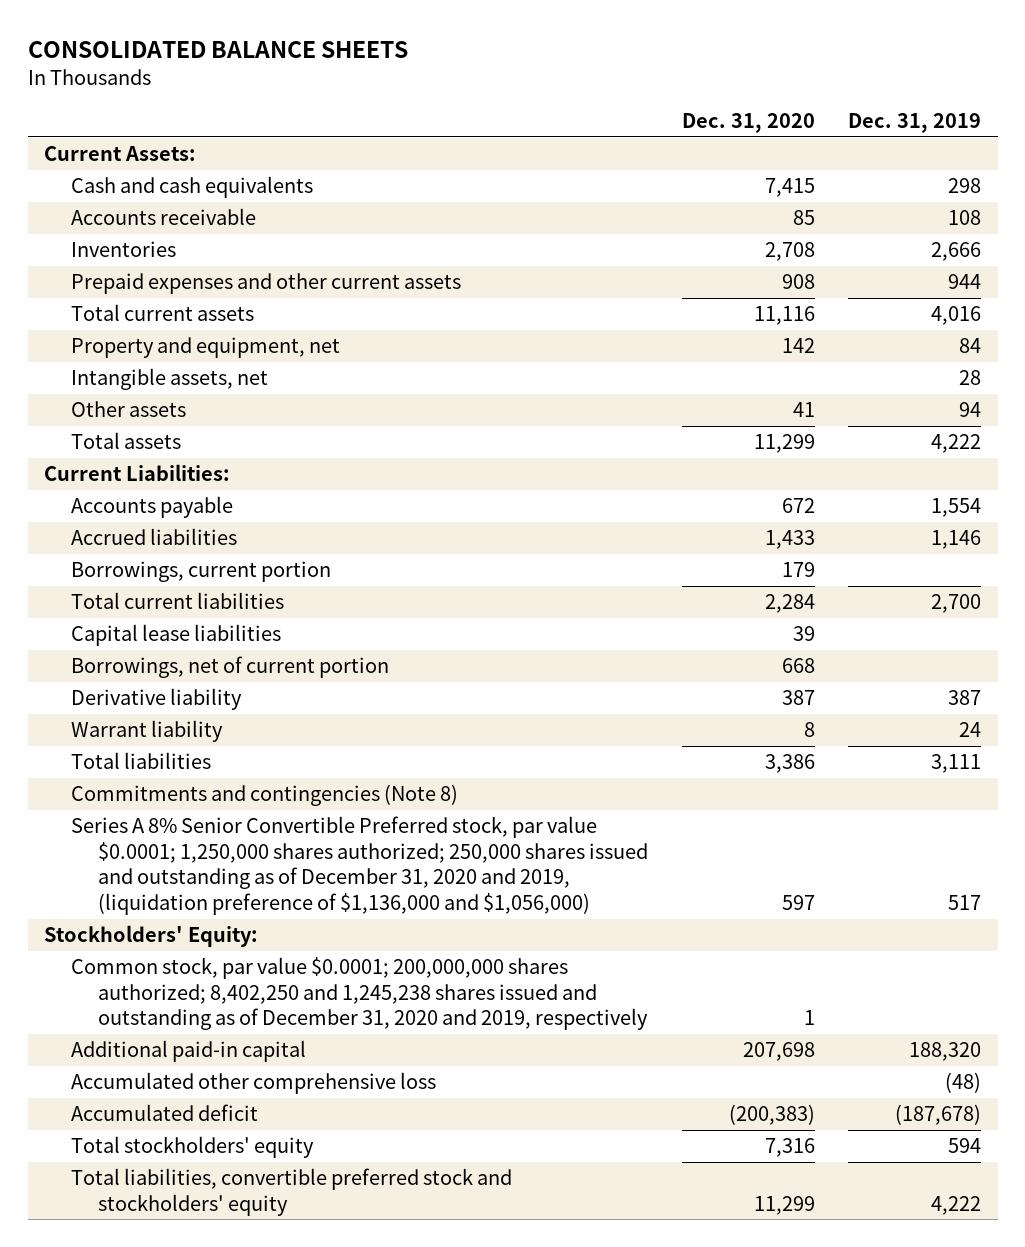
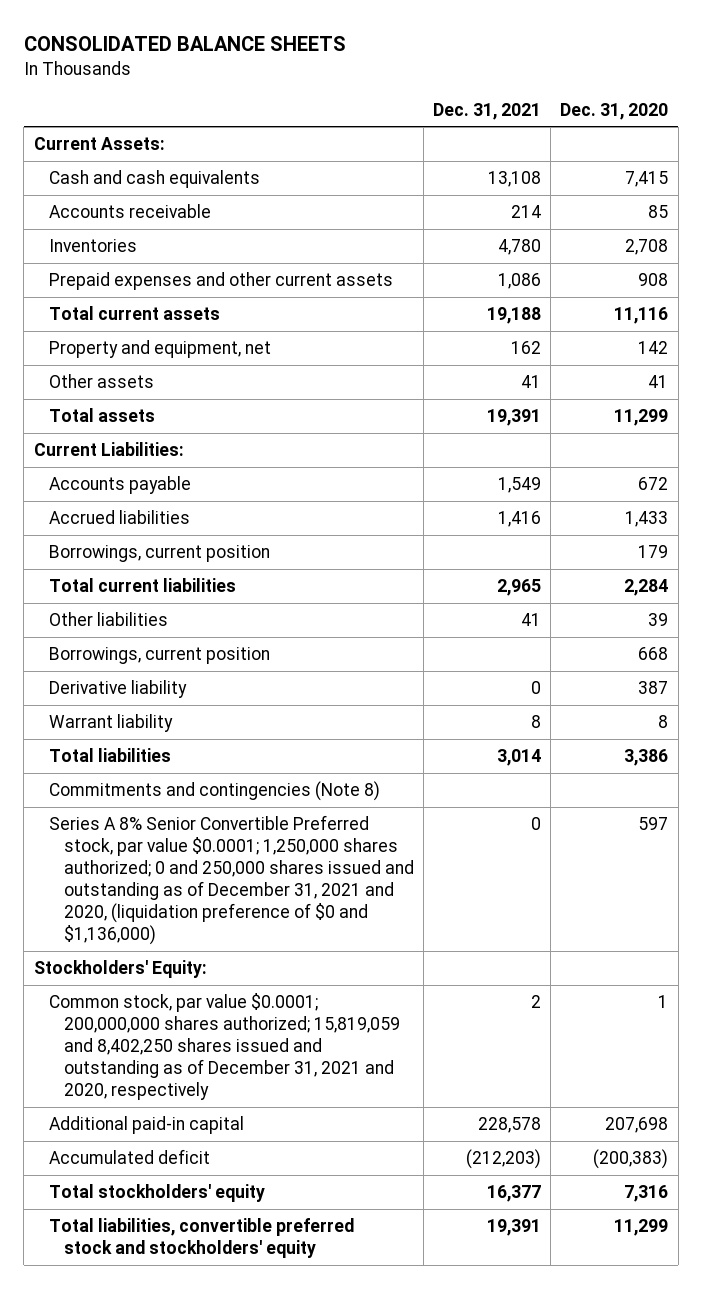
[847,113,981,134] Dec. 31, 2019 -> none
none -> [433,102,542,120] Dec. 31, 2021
[71,368,269,391] Intangible assets, net -> none
[71,561,332,583] Borrowings, current portion -> [48,545,270,563] Borrowings, current position
[71,624,282,647] Capital lease liabilities -> none
none -> [48,612,168,627] Other liabilities
[71,656,390,679] Borrowings, net of current portion -> [48,647,270,665] Borrowings, current position
[71,816,649,915] Series A 8% Senior Convertible Preferred stock, par value $0.0001; 1,250,000 shares authorized; 250,000 shares issued and outstanding as of December 31, 2020 and 2019, (liquidation preference of $1,136,000 and $1,056,000) -> [48,815,414,946] Series A 8% Senior Convertible Preferred stock, par value $0.0001; 1,250,000 shares authorized; 0 and 250,000 shares issued and outstanding as of December 31, 2021 and 2020, (liquidation preference of $0 and $1,136,000)
[71,957,649,1031] Common stock, par value $0.0001; 200,000,000 shares authorized; 8,402,250 and 1,245,238 shares issued and outstanding as of December 31, 2020 and 2019, respectively -> [48,993,400,1101] Common stock, par value $0.0001; 200,000,000 shares authorized; 15,819,059 and 8,402,250 shares issued and outstanding as of December 31, 2021 and 2020, respectively
[71,1072,437,1095] Accumulated other comprehensive loss -> none

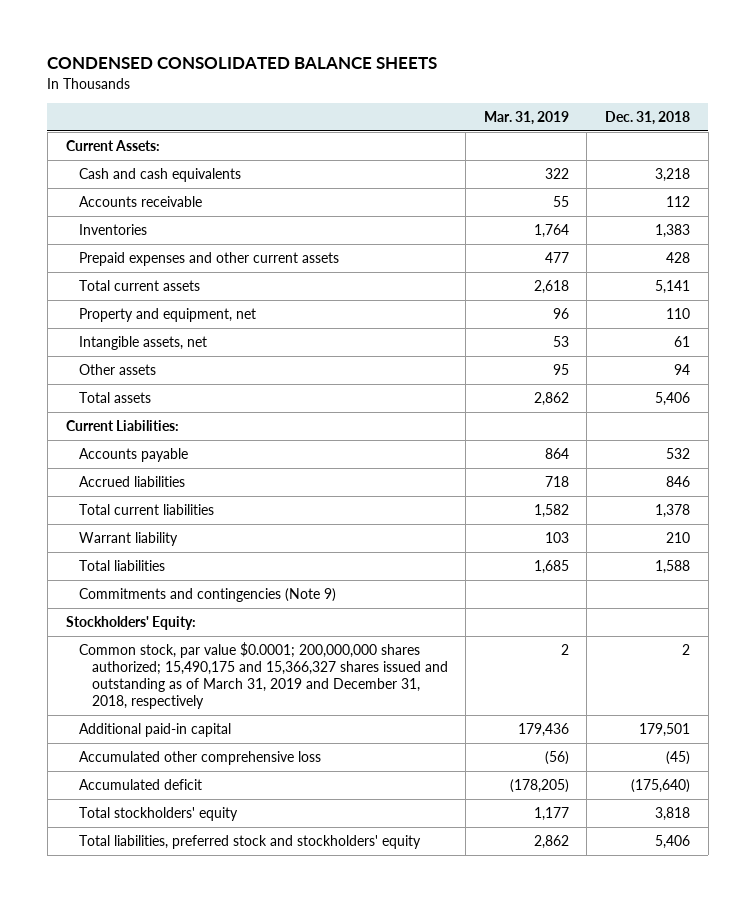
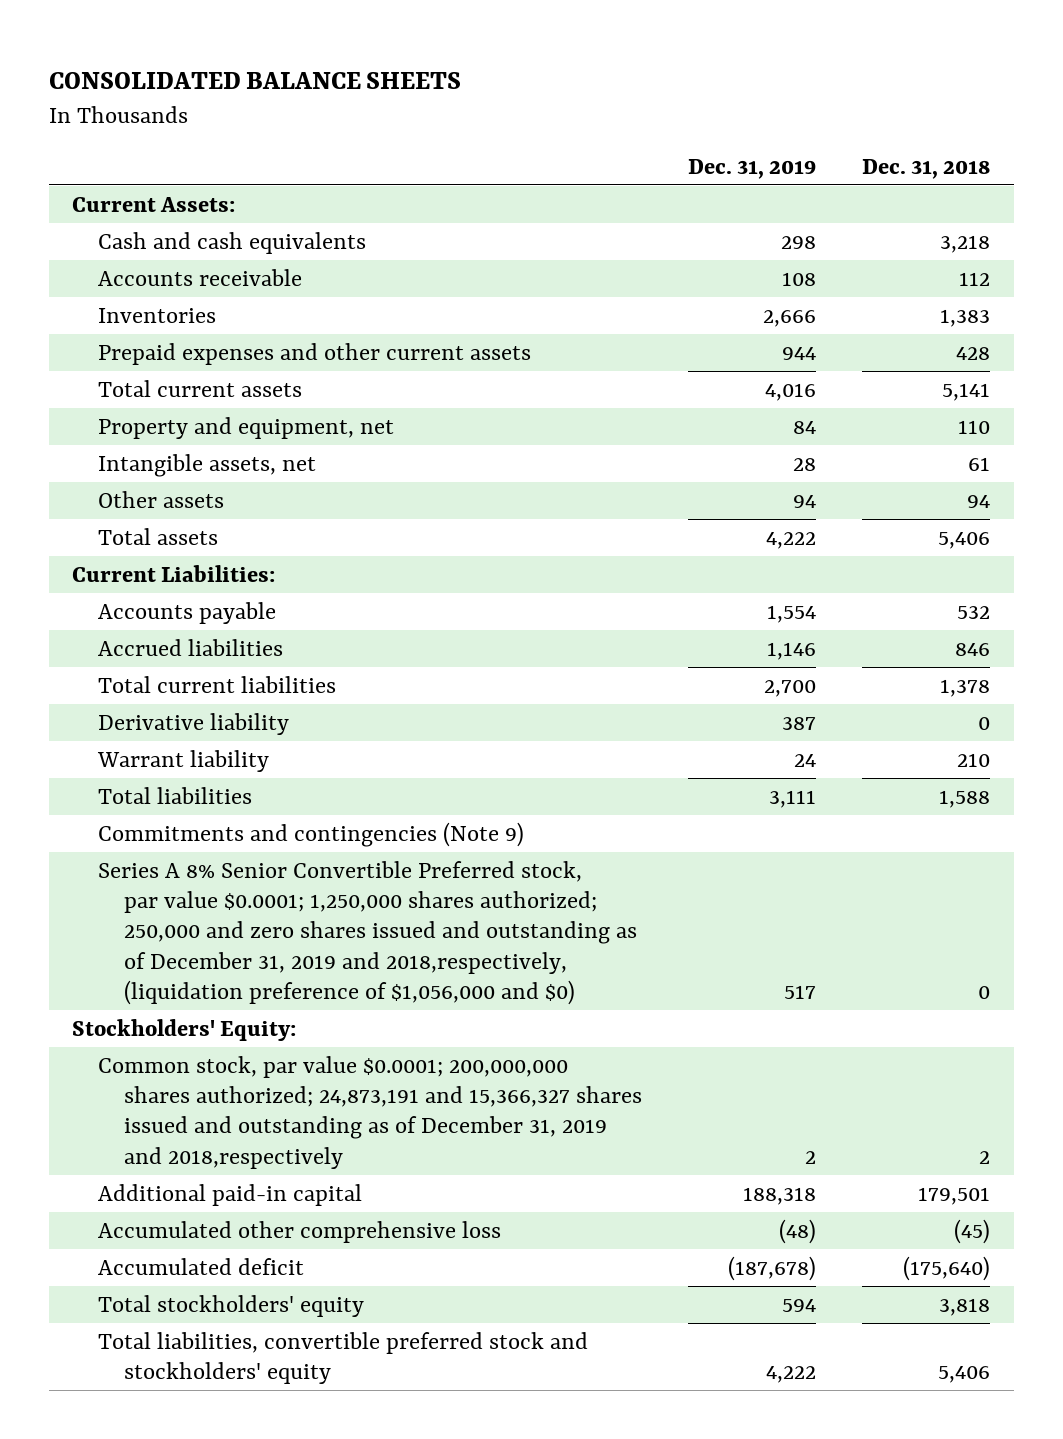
[47,57,438,70] CONDENSED CONSOLIDATED BALANCE SHEETS -> [49,71,462,89] CONSOLIDATED BALANCE SHEETS
[483,110,569,125] Mar. 31, 2019 -> none
none -> [688,158,817,179] Dec. 31, 2019
none -> [98,712,290,735] Derivative liability
none -> [98,860,638,1005] Series A 8% Senior Convertible Preferred stock, par value $0.0001; 1,250,000 shares authorized; 250,000 and zero shares issued and outstanding as of December 31, 2019 and 2018,respectively, (liquidation preference of $1,056,000 and $0)
[78,642,448,710] Common stock, par value $0.0001; 200,000,000 shares authorized; 15,490,175 and 15,366,327 shares issued and outstanding as of March 31, 2019 and December 31, 2018, respectively -> [98,1055,643,1169] Common stock, par value $0.0001; 200,000,000 shares authorized; 24,873,191 and 15,366,327 shares issued and outstanding as of December 31, 2019 and 2018,respectively
[78,835,421,850] Total liabilities, preferred stock and stockholders' equity -> [98,1331,589,1384] Total liabilities, convertible preferred stock and stockholders' equity

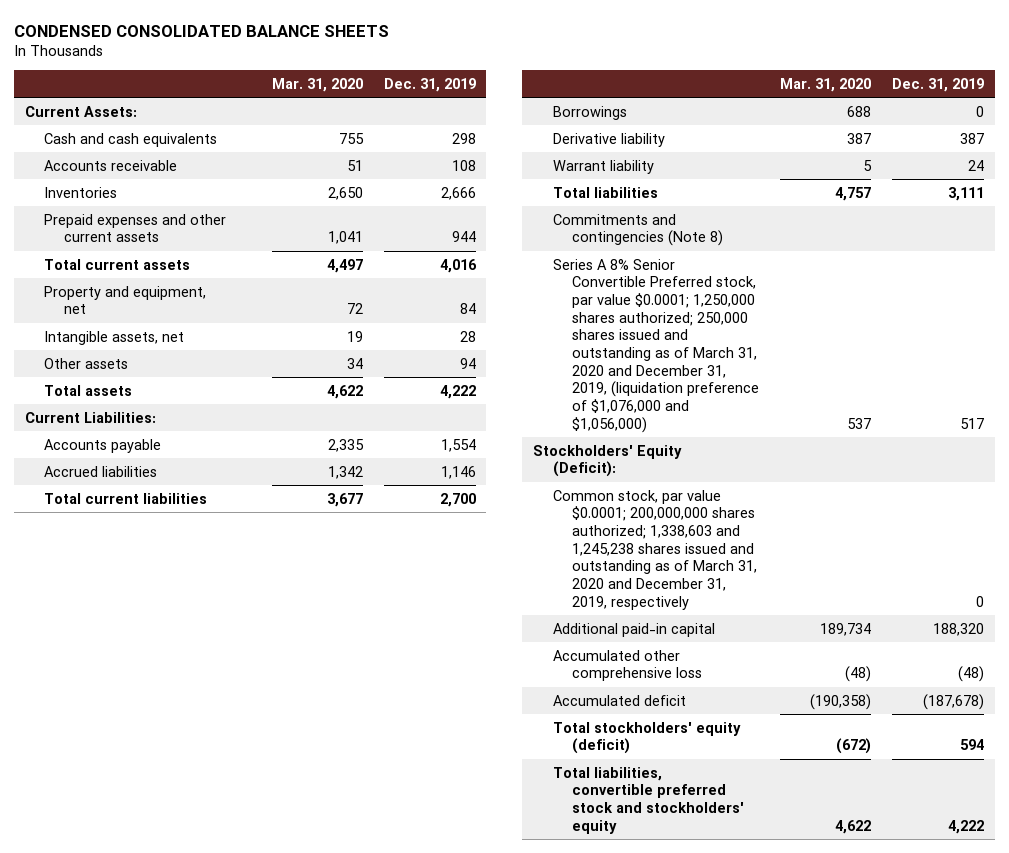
[49,71,462,89] CONSOLIDATED BALANCE SHEETS -> [14,24,390,37] CONDENSED CONSOLIDATED BALANCE SHEETS
[862,158,991,179] Dec. 31, 2018 -> none
none -> [272,78,364,93] Mar. 31, 2020
none -> [552,105,627,120] Borrowings
[98,821,525,847] Commitments and contingencies (Note 9) -> [552,213,724,247] Commitments and contingencies (Note 8)
[98,860,638,1005] Series A 8% Senior Convertible Preferred stock, par value $0.0001; 1,250,000 shares authorized; 250,000 and zero shares issued and outstanding as of December 31, 2019 and 2018,respectively, (liquidation preference of $1,056,000 and $0) -> [552,258,760,433] Series A 8% Senior Convertible Preferred stock, par value $0.0001; 1,250,000 shares authorized; 250,000 shares issued and outstanding as of March 31, 2020 and December 31, 2019, (liquidation preference of $1,076,000 and $1,056,000)
[72,1018,297,1041] Stockholders' Equity: -> [532,444,682,478] Stockholders' Equity (Deficit):
[98,1055,643,1169] Common stock, par value $0.0001; 200,000,000 shares authorized; 24,873,191 and 15,366,327 shares issued and outstanding as of December 31, 2019 and 2018,respectively -> [552,489,758,610] Common stock, par value $0.0001; 200,000,000 shares authorized; 1,338,603 and 1,245,238 shares issued and outstanding as of March 31, 2020 and December 31, 2019, respectively
[805,1150,817,1164] 2 -> [976,595,985,607] 0
[743,1186,817,1205] 188,318 -> [933,622,985,636] 188,320
[98,1294,365,1317] Total stockholders' equity -> [552,721,741,755] Total stockholders' equity (deficit)

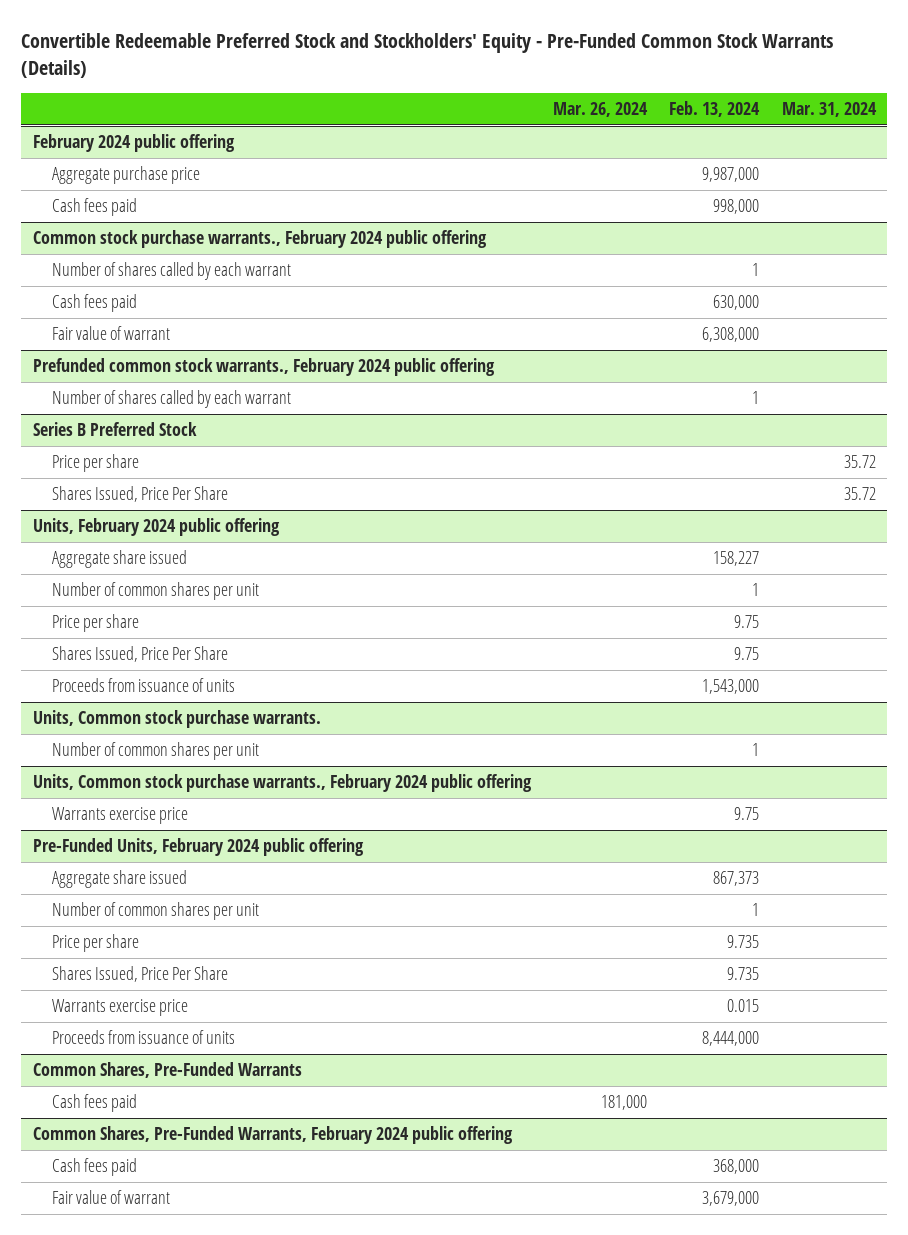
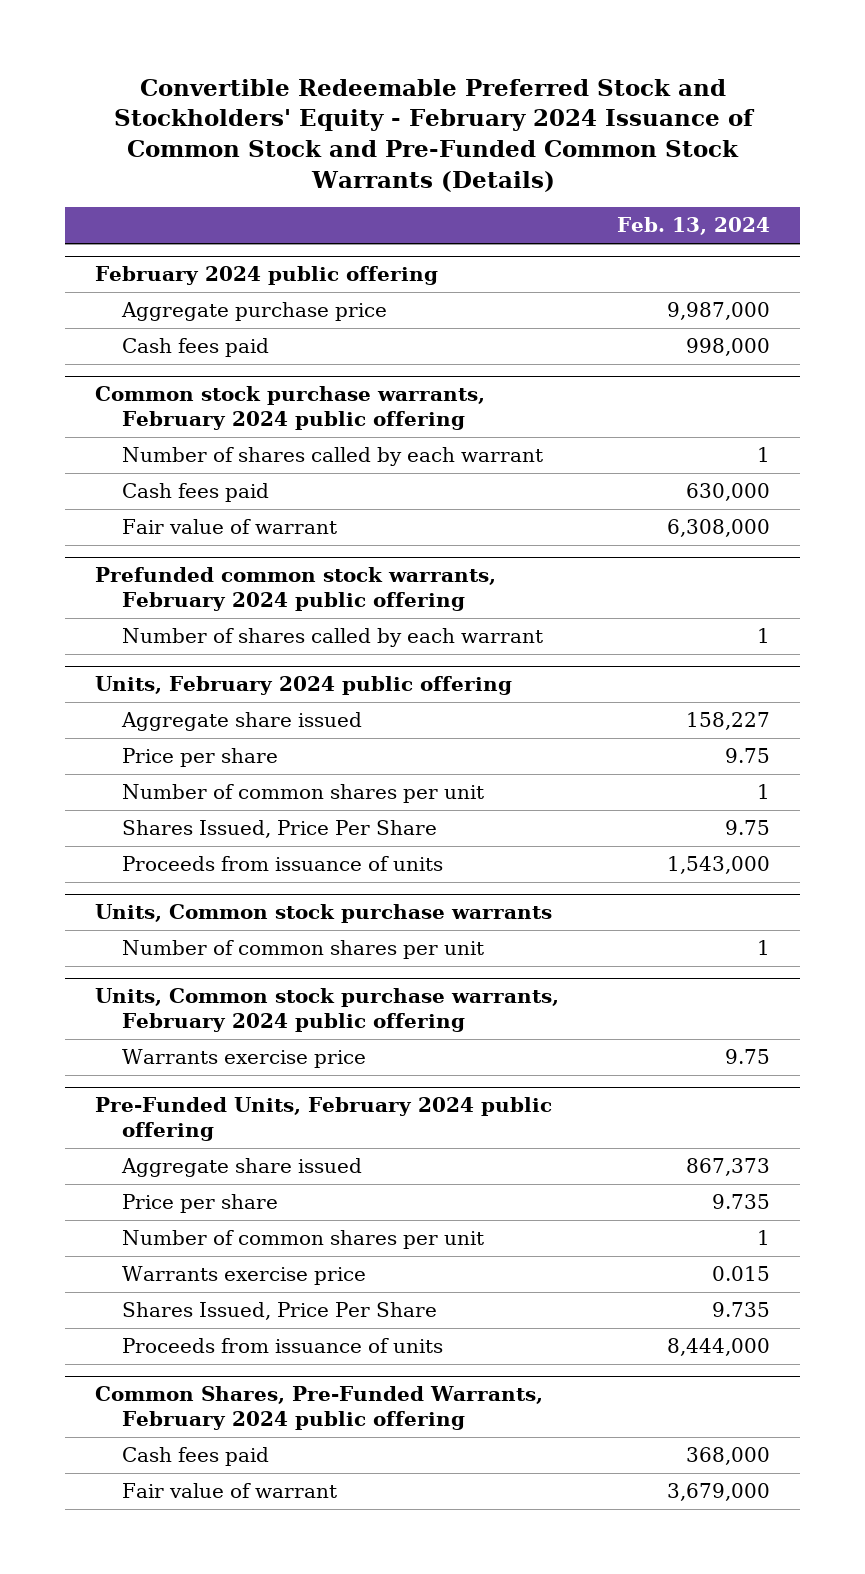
[21,33,834,79] Convertible Redeemable Preferred Stock and Stockholders' Equity - Pre-Funded Common Stock Warrants (Details) -> [113,78,755,192] Convertible Redeemable Preferred Stock and Stockholders' Equity - February 2024 Issuance of Common Stock and Pre-Funded Common Stock Warrants (Details)
[552,101,648,117] Mar. 26, 2024 -> none
[781,101,877,117] Mar. 31, 2024 -> none
[32,230,487,249] Common stock purchase warrants., February 2024 public offering -> [94,386,485,431] Common stock purchase warrants, February 2024 public offering
[32,358,495,377] Prefunded common stock warrants., February 2024 public offering -> [94,567,496,612] Prefunded common stock warrants, February 2024 public offering
[32,422,197,437] Series B Preferred Stock -> none
[52,454,140,473] Price per share -> none
[52,486,229,503] Shares Issued, Price Per Share -> none
[52,582,260,601] Number of common shares per unit -> [121,784,484,804] Number of common shares per unit
[32,710,321,729] Units, Common stock purchase warrants. -> [94,904,552,924] Units, Common stock purchase warrants
[32,774,532,793] Units, Common stock purchase warrants., February 2024 public offering -> [94,988,559,1033] Units, Common stock purchase warrants, February 2024 public offering
[52,902,260,921] Number of common shares per unit -> [121,1230,484,1250] Number of common shares per unit
[52,966,229,983] Shares Issued, Price Per Share -> [121,1302,437,1321] Shares Issued, Price Per Share
[32,1062,302,1079] Common Shares, Pre-Funded Warrants -> none
[52,1094,138,1113] Cash fees paid -> none

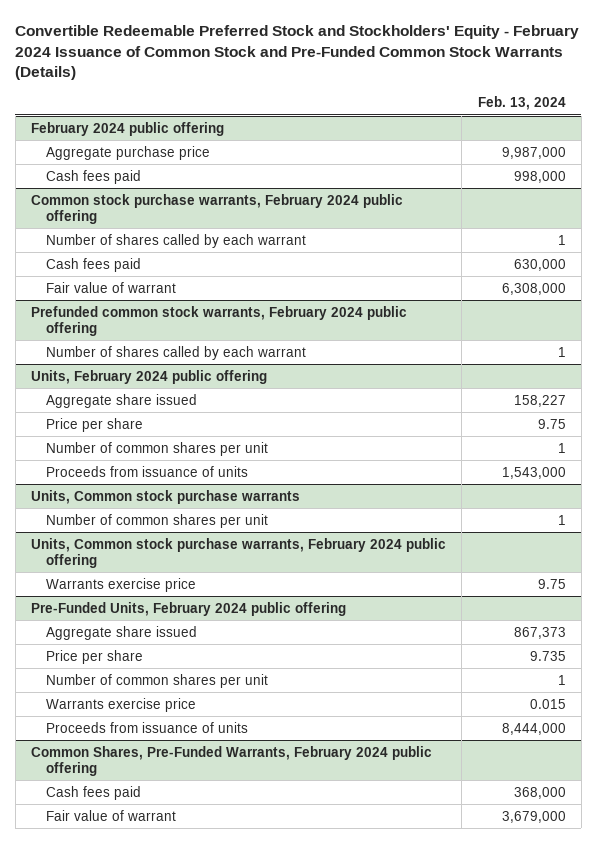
[121,820,437,839] Shares Issued, Price Per Share -> none
[121,1302,437,1321] Shares Issued, Price Per Share -> none

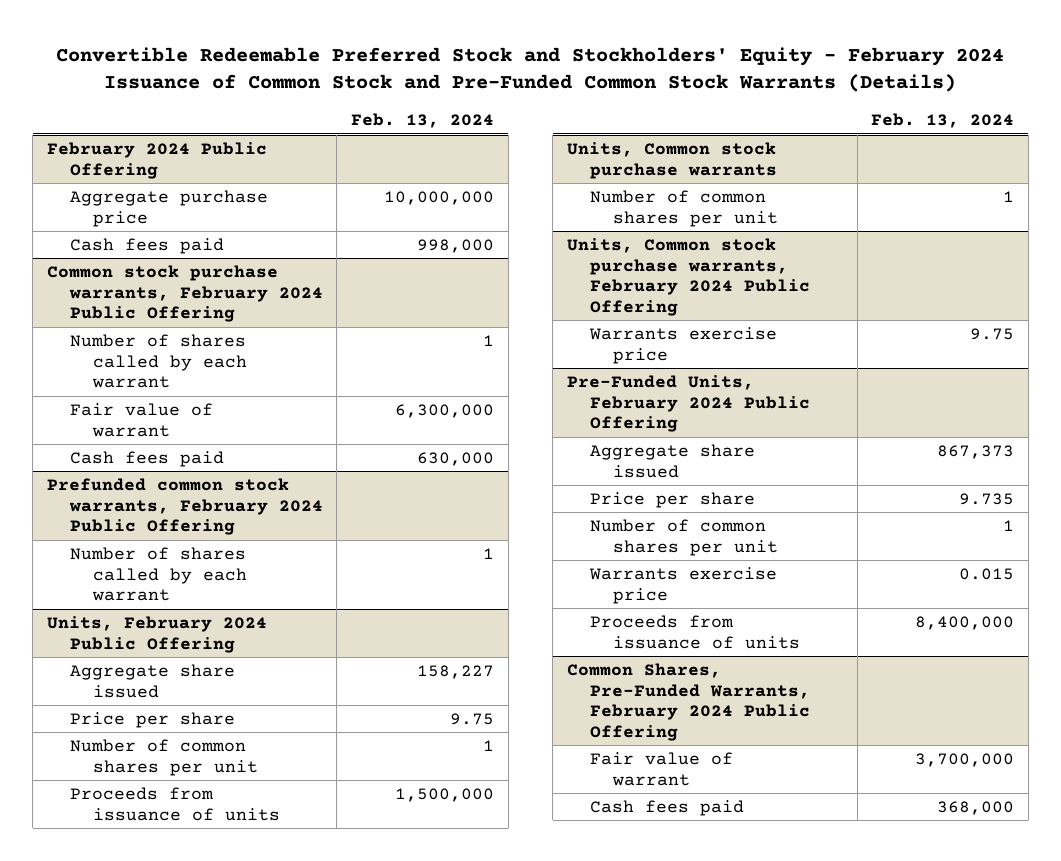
[30,121,224,136] February 2024 public offering -> [46,141,267,179] February 2024 Public Offering
[501,146,566,159] 9,987,000 -> [384,190,495,205] 10,000,000
[30,193,403,225] Common stock purchase warrants, February 2024 public offering -> [46,264,323,323] Common stock purchase warrants, February 2024 Public Offering
none -> [69,402,213,437] Fair value of warrant
[45,281,176,293] Fair value of warrant -> none
[30,305,407,337] Prefunded common stock warrants, February 2024 public offering -> [46,477,323,536] Prefunded common stock warrants, February 2024 Public Offering
[30,369,267,384] Units, February 2024 public offering -> [46,615,267,653] Units, February 2024 Public Offering
[501,466,566,479] 1,543,000 -> [395,787,495,802] 1,500,000
[30,537,446,569] Units, Common stock purchase warrants, February 2024 public offering -> [566,237,811,316] Units, Common stock purchase warrants, February 2024 Public Offering
[30,601,346,616] Pre-Funded Units, February 2024 public offering -> [566,374,811,433] Pre-Funded Units, February 2024 Public Offering
[501,722,566,735] 8,444,000 -> [915,615,1015,630] 8,400,000
[30,745,432,777] Common Shares, Pre-Funded Warrants, February 2024 public offering -> [566,662,811,741] Common Shares, Pre-Funded Warrants, February 2024 Public Offering
none -> [590,751,734,786] Fair value of warrant
[45,809,176,821] Fair value of warrant -> none

